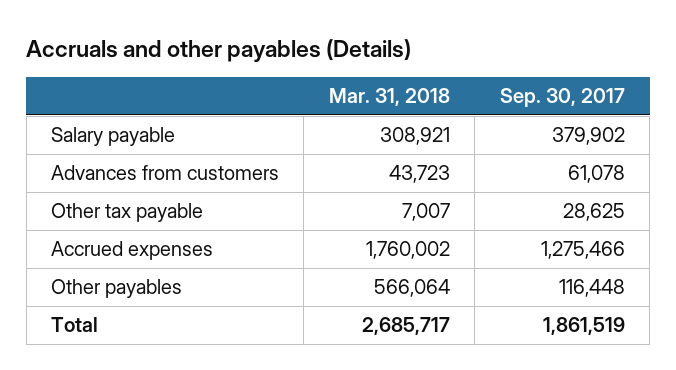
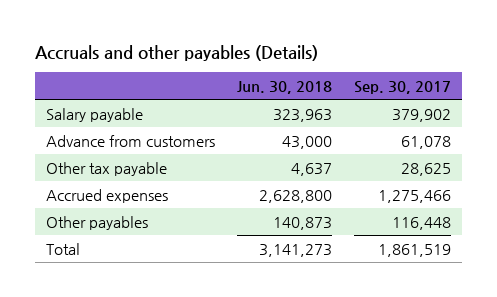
[328,87,450,106] Mar. 31, 2018 -> none
none -> [237,80,333,94] Jun. 30, 2018
[50,165,279,181] Advances from customers -> [46,134,216,147] Advance from customers

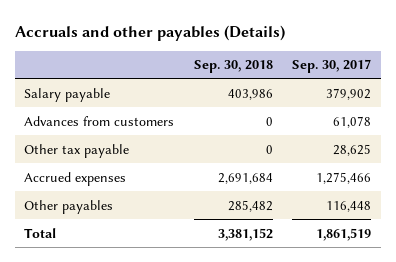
[237,80,333,94] Jun. 30, 2018 -> none
none -> [193,60,273,74] Sep. 30, 2018
[46,134,216,147] Advance from customers -> [24,115,175,126] Advances from customers

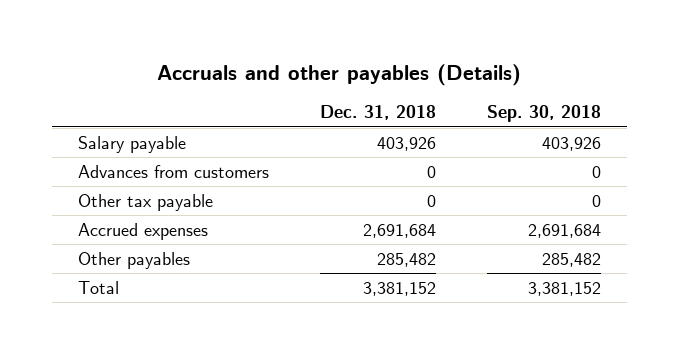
[292,59,372,74] Sep. 30, 2017 -> none
none -> [319,105,436,121] Dec. 31, 2018
[227,88,273,100] 403,986 -> [542,136,602,151] 403,926

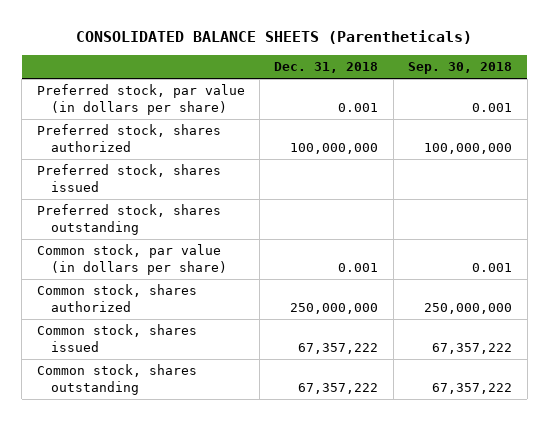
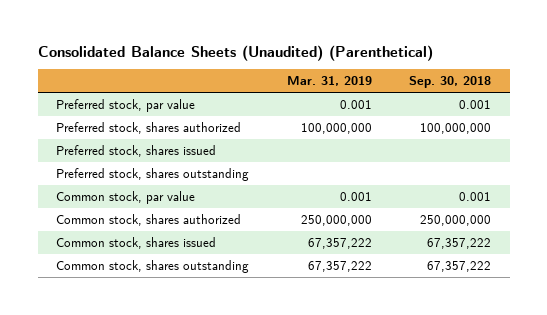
[76,29,473,44] CONSOLIDATED BALANCE SHEETS (Parentheticals) -> [37,44,433,61] Consolidated Balance Sheets (Unaudited) (Parenthetical)
[274,62,379,74] Dec. 31, 2018 -> none
none -> [286,76,372,87] Mar. 31, 2019
[36,84,245,115] Preferred stock, par value (in dollars per share) -> [56,98,196,112] Preferred stock, par value
[36,244,228,275] Common stock, par value (in dollars per share) -> [56,190,196,204] Common stock, par value

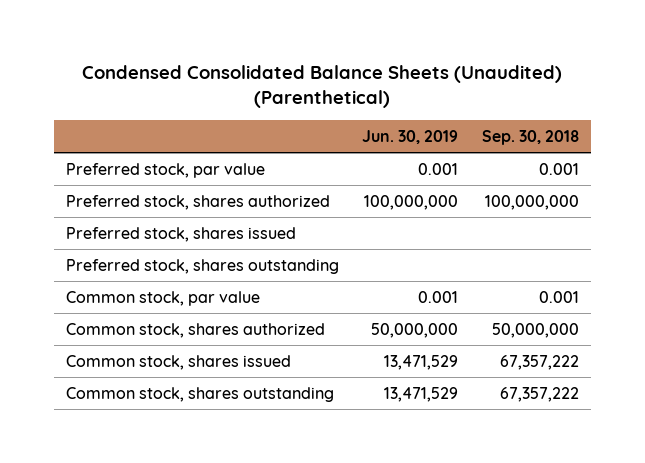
[37,44,433,61] Consolidated Balance Sheets (Unaudited) (Parenthetical) -> [82,65,563,109] Condensed Consolidated Balance Sheets (Unaudited) (Parenthetical)
[286,76,372,87] Mar. 31, 2019 -> none
none -> [362,130,459,145] Jun. 30, 2019
[419,214,491,226] 250,000,000 -> [491,322,579,338] 50,000,000

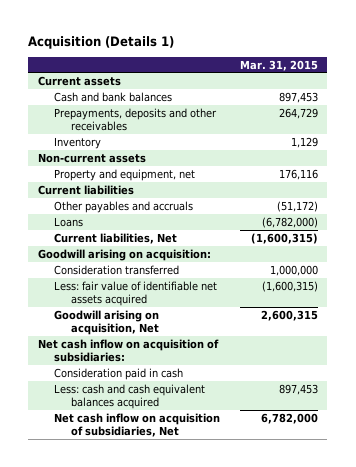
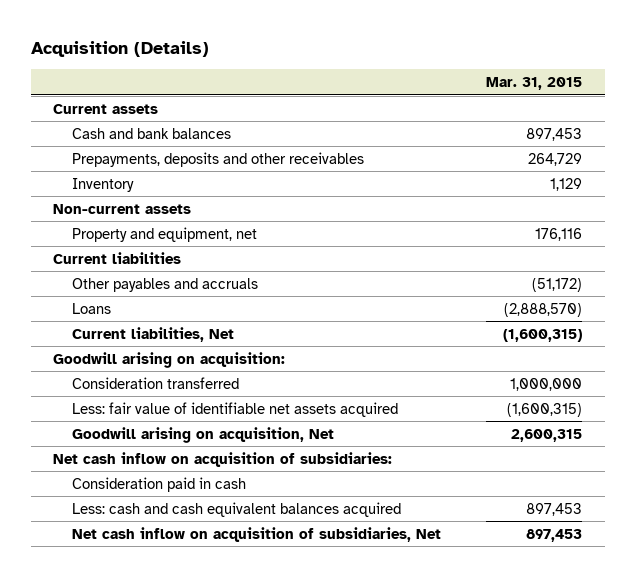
[28,35,175,49] Acquisition (Details 1) -> [30,41,209,58] Acquisition (Details)
[261,216,318,228] (6,782,000) -> [504,302,583,317] (2,888,570)
[260,412,318,424] 6,782,000 -> [526,528,583,542] 897,453

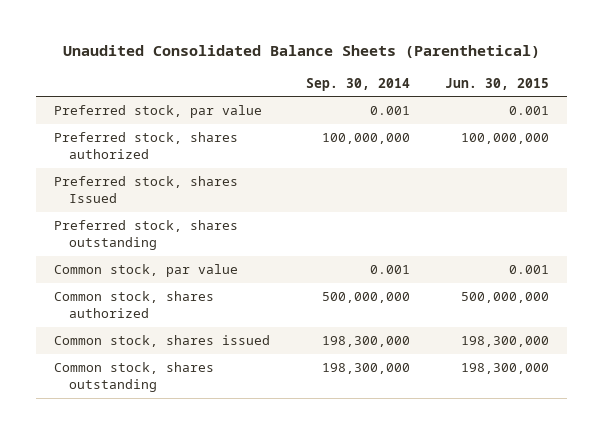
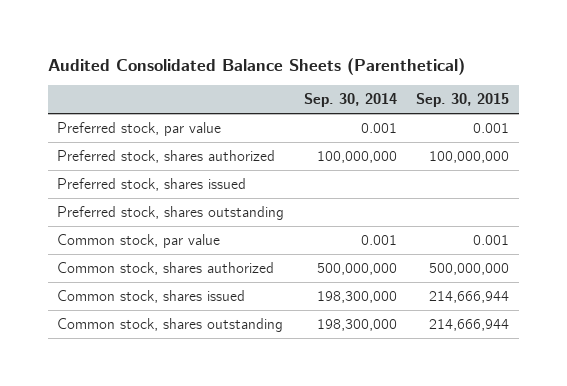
[62,45,540,59] Unaudited Consolidated Balance Sheets (Parenthetical) -> [47,57,465,75] Audited Consolidated Balance Sheets (Parenthetical)
[445,77,550,90] Jun. 30, 2015 -> none
none -> [416,93,510,108] Sep. 30, 2015
[53,176,238,204] Preferred stock, shares Issued -> [57,178,247,192] Preferred stock, shares issued

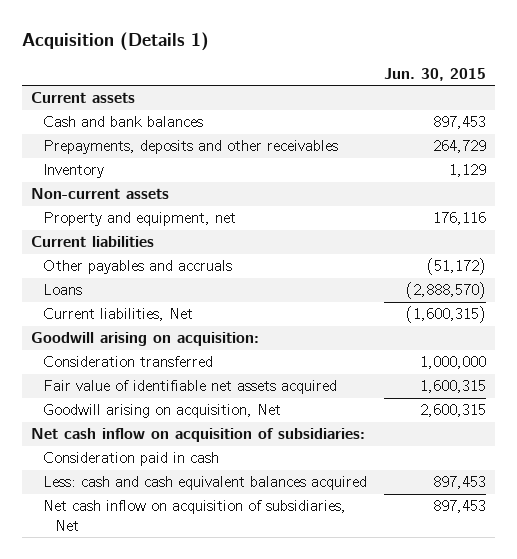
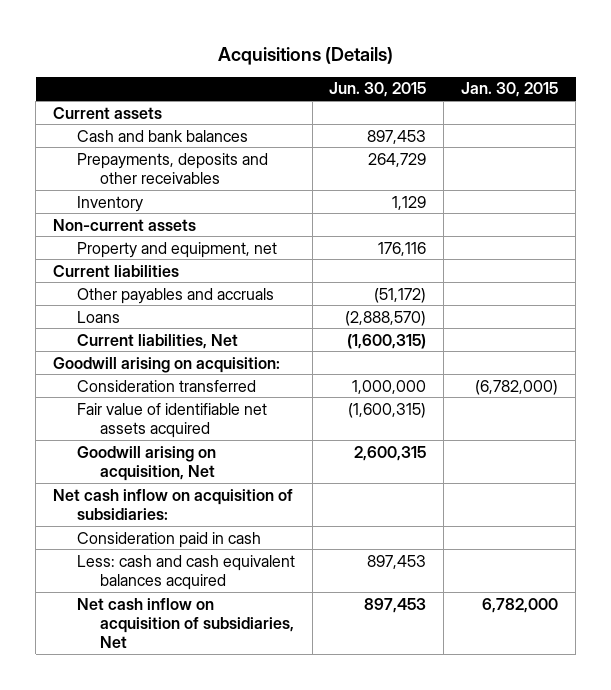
[22,31,210,51] Acquisition (Details 1) -> [217,46,393,65] Acquisitions (Details)
none -> [461,82,559,98] Jan. 30, 2015
[420,380,487,394] 1,600,315 -> [348,402,427,418] (1,600,315)

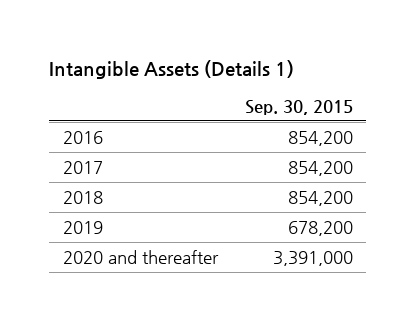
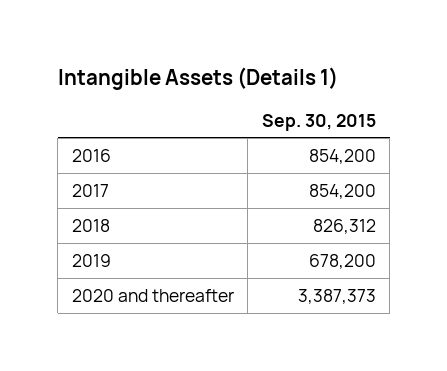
[287,190,353,206] 854,200 -> [312,218,376,234] 826,312
[272,250,353,266] 3,391,000 -> [297,288,376,304] 3,387,373

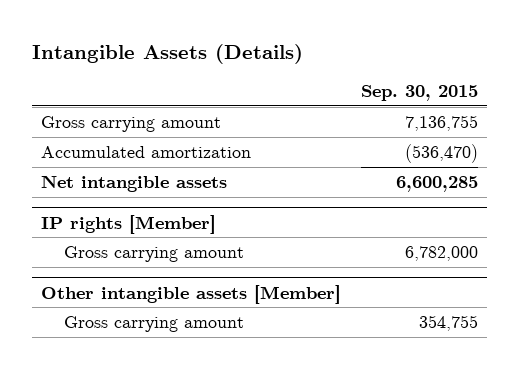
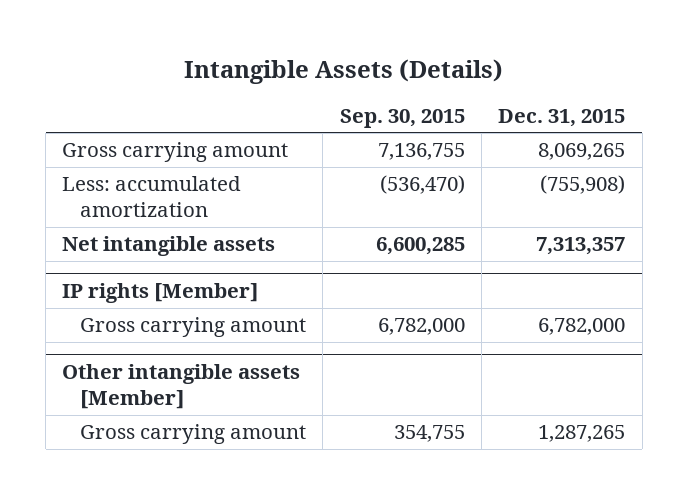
none -> [498,108,626,127] Dec. 31, 2015
[41,145,252,158] Accumulated amortization -> [62,176,242,218] Less: accumulated amortization

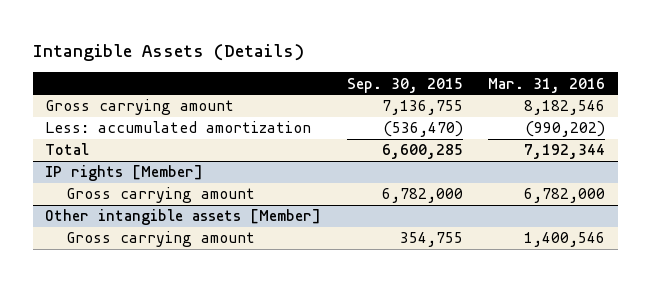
[498,108,626,127] Dec. 31, 2015 -> none
none -> [488,77,606,93] Mar. 31, 2016
[62,236,276,257] Net intangible assets -> [45,143,90,156] Total

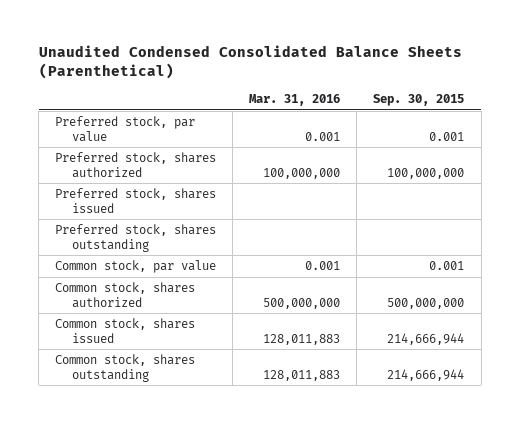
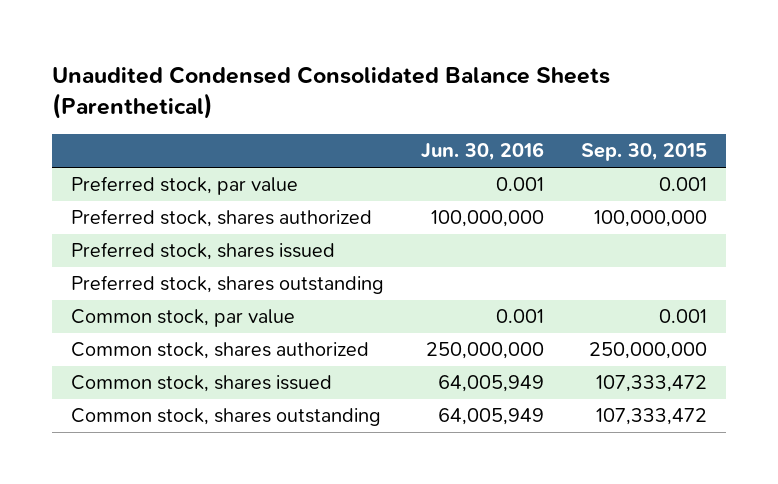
[249,94,341,107] Mar. 31, 2016 -> none
none -> [420,142,544,162] Jun. 30, 2016
[387,297,465,309] 500,000,000 -> [589,342,708,360] 250,000,000
[387,332,465,345] 214,666,944 -> [596,375,708,393] 107,333,472
[387,368,465,381] 214,666,944 -> [596,408,708,426] 107,333,472

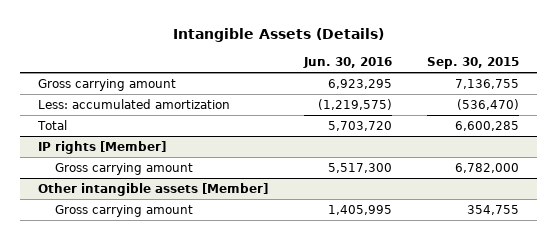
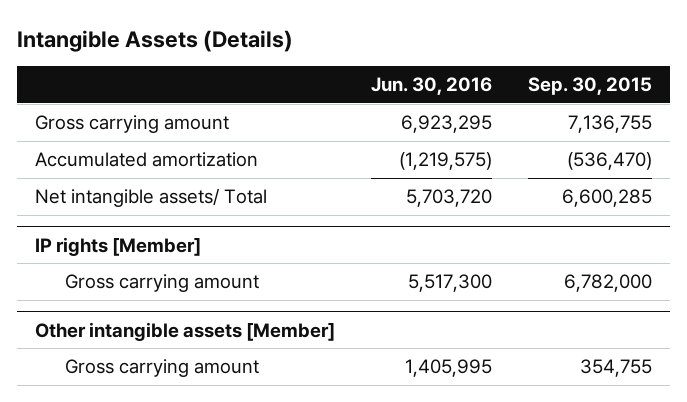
[38,98,231,109] Less: accumulated amortization -> [35,152,259,168] Accumulated amortization
[37,119,68,130] Total -> [35,188,268,208] Net intangible assets/ Total

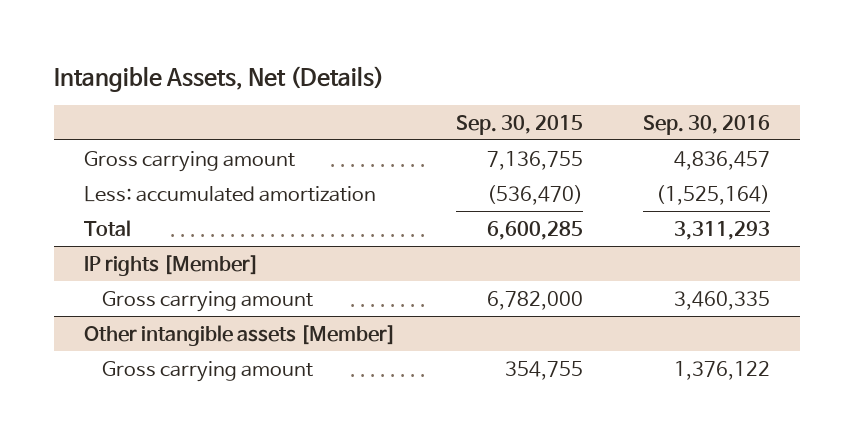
[17,29,294,52] Intangible Assets (Details) -> [54,66,385,93] Intangible Assets, Net (Details)
[371,77,493,96] Jun. 30, 2016 -> none
none -> [642,114,770,135] Sep. 30, 2016
[35,152,259,168] Accumulated amortization -> [83,185,376,202] Less: accumulated amortization
[35,188,268,208] Net intangible assets/ Total -> [83,219,131,237] Total

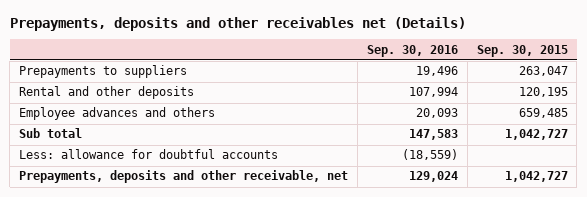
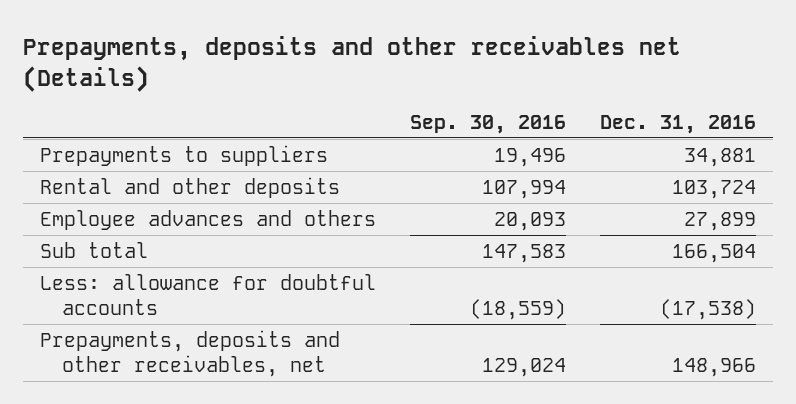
[476,44,568,57] Sep. 30, 2015 -> none
none -> [599,114,756,134] Dec. 31, 2016
[19,170,349,184] Prepayments, deposits and other receivable, net -> [40,329,341,378] Prepayments, deposits and other receivables, net

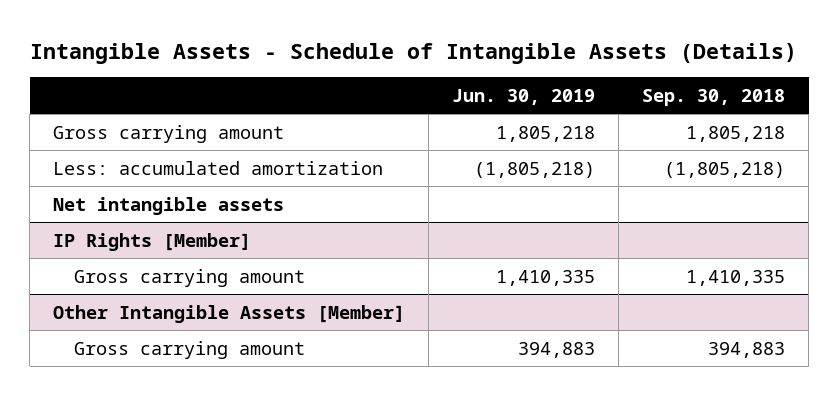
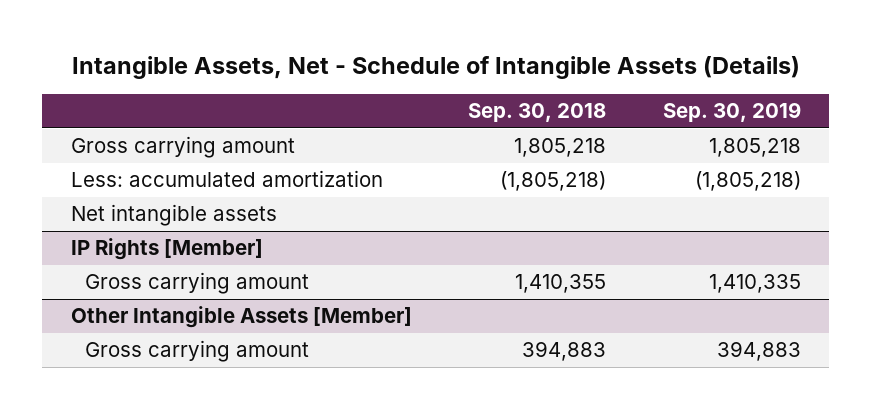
[29,42,797,64] Intangible Assets - Schedule of Intangible Assets (Details) -> [71,55,800,79] Intangible Assets, Net - Schedule of Intangible Assets (Details)
[452,88,596,105] Jun. 30, 2019 -> none
none -> [662,102,801,123] Sep. 30, 2019
[686,269,786,286] 1,410,335 -> [515,274,607,294] 1,410,355

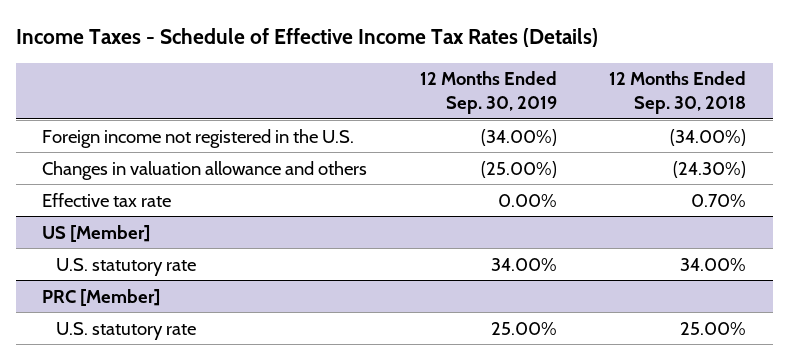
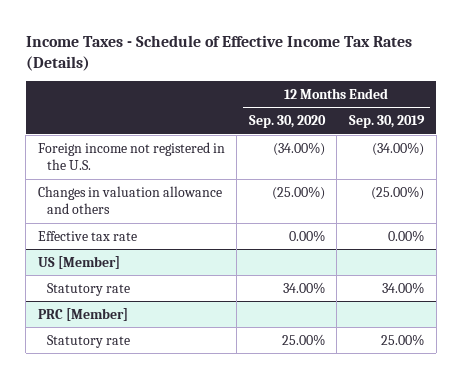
[609,71,747,114] 12 Months Ended Sep. 30, 2018 -> none
none -> [248,115,326,129] Sep. 30, 2020
[56,257,197,276] U.S. statutory rate -> [47,282,131,296] Statutory rate
[56,321,197,340] U.S. statutory rate -> [47,334,131,348] Statutory rate

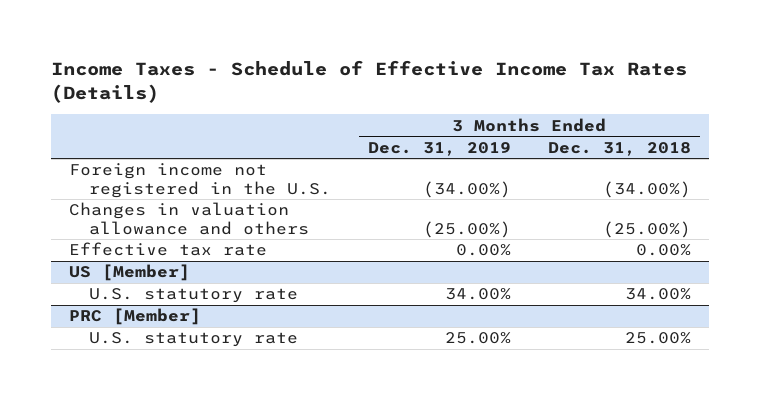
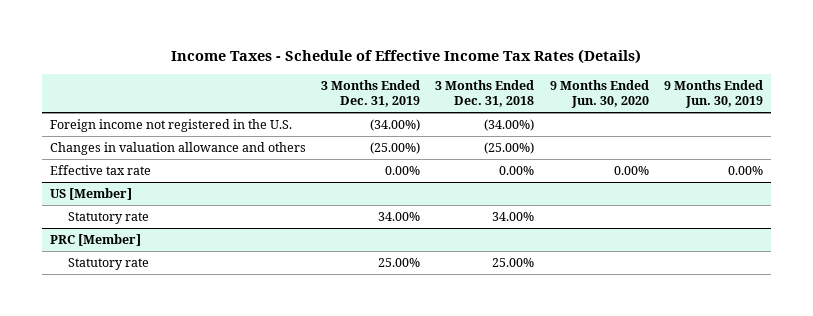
none -> [549,79,649,109] 9 Months Ended Jun. 30, 2020
none -> [664,79,764,109] 9 Months Ended Jun. 30, 2019
[89,288,299,304] U.S. statutory rate -> [67,211,149,224] Statutory rate
[89,332,299,348] U.S. statutory rate -> [67,257,149,270] Statutory rate

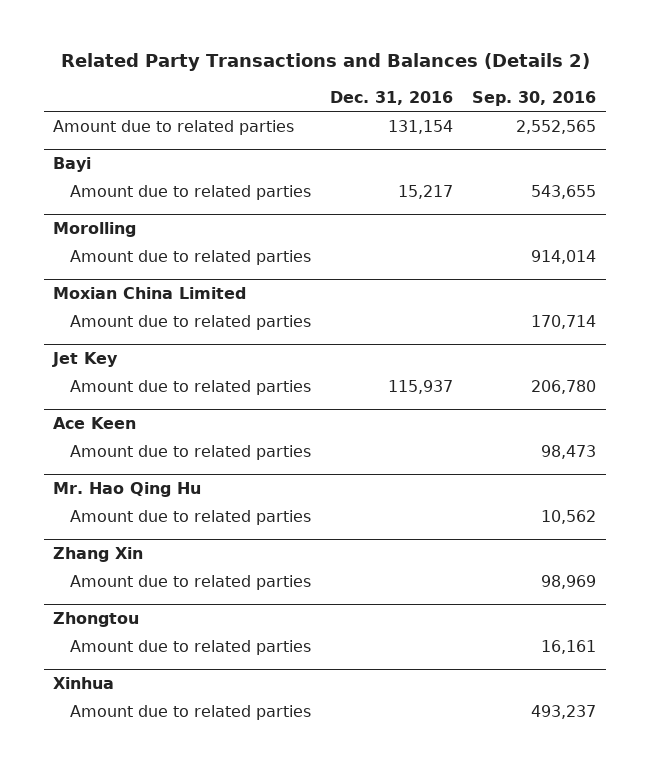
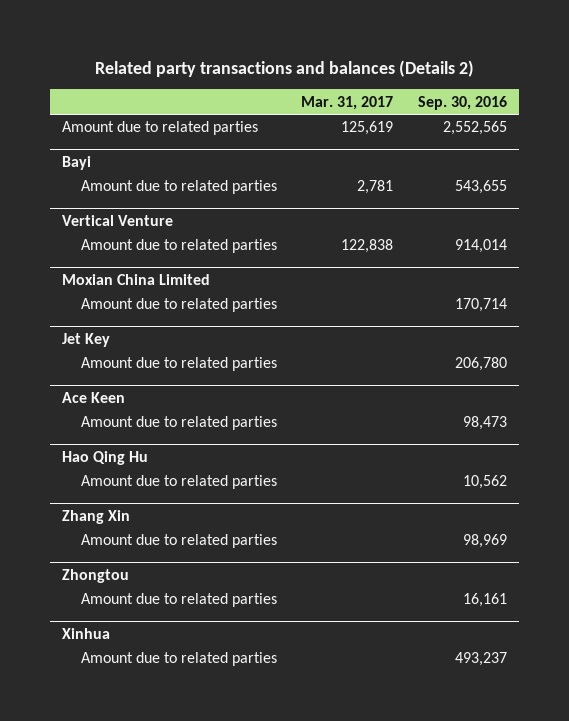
[60,53,590,72] Related Party Transactions and Balances (Details 2) -> [94,59,474,77] Related party transactions and balances (Details 2)
[330,90,454,105] Dec. 31, 2016 -> none
none -> [301,95,394,110] Mar. 31, 2017
[53,221,137,237] Morolling -> none
none -> [62,214,174,226] Vertical Venture
[53,481,202,497] Mr. Hao Qing Hu -> [62,450,149,465] Hao Qing Hu

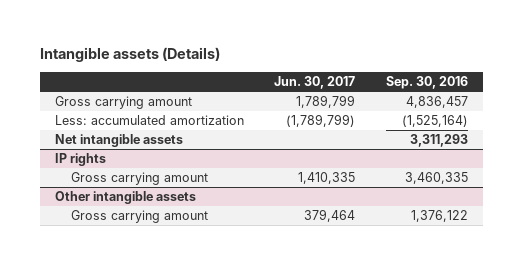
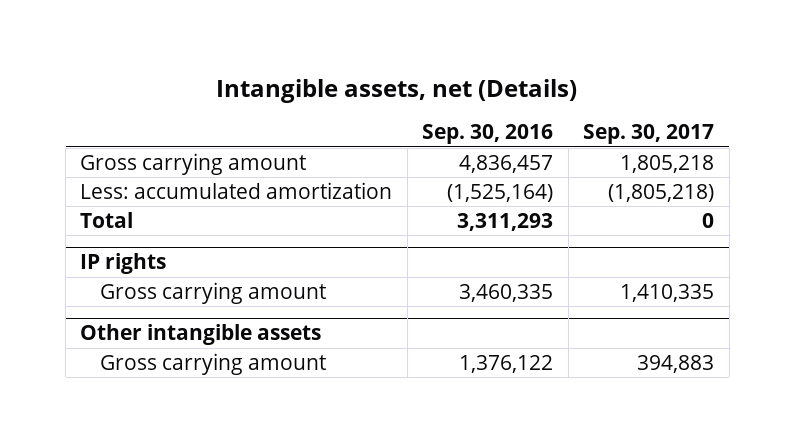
[39,47,220,63] Intangible assets (Details) -> [216,79,578,104] Intangible assets, net (Details)
[274,76,356,90] Jun. 30, 2017 -> none
none -> [583,124,715,145] Sep. 30, 2017
[55,134,184,148] Net intangible assets -> [80,211,134,228] Total

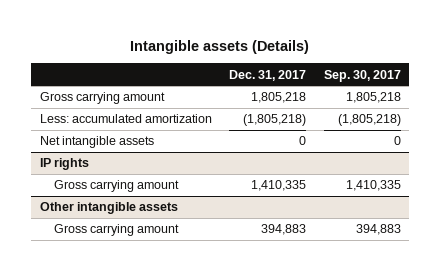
[216,79,578,104] Intangible assets, net (Details) -> [130,39,310,54] Intangible assets (Details)
[422,124,554,145] Sep. 30, 2016 -> none
none -> [229,69,307,81] Dec. 31, 2017
[80,211,134,228] Total -> [39,136,154,149] Net intangible assets

